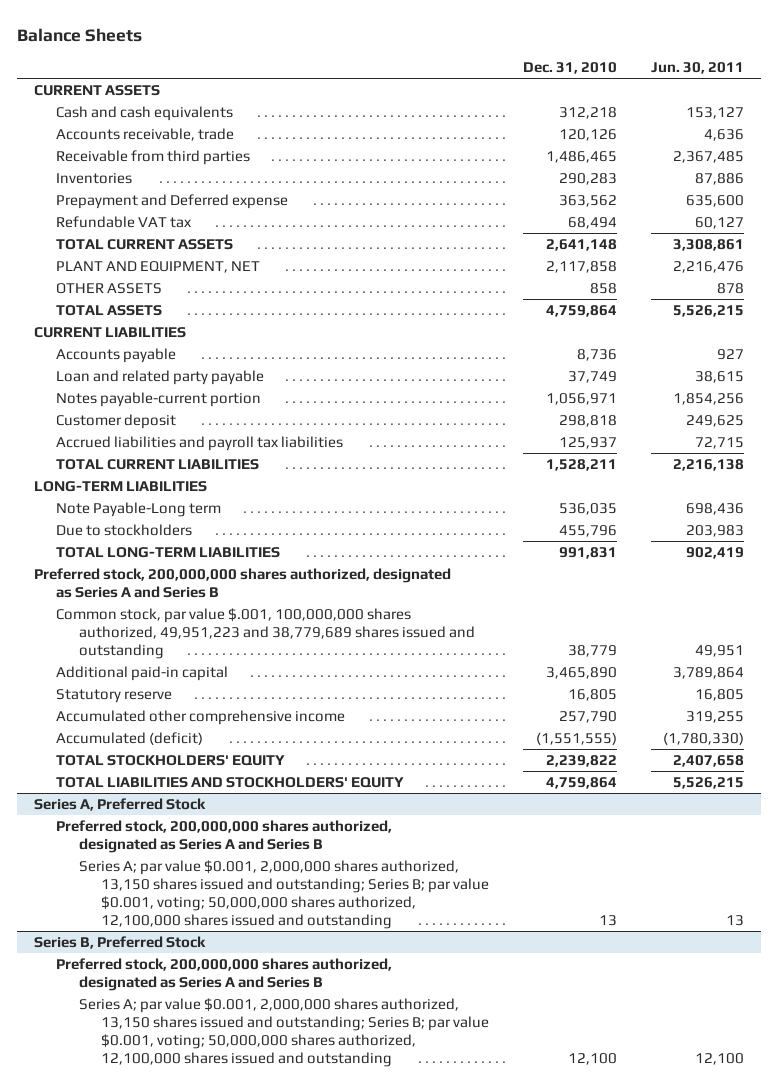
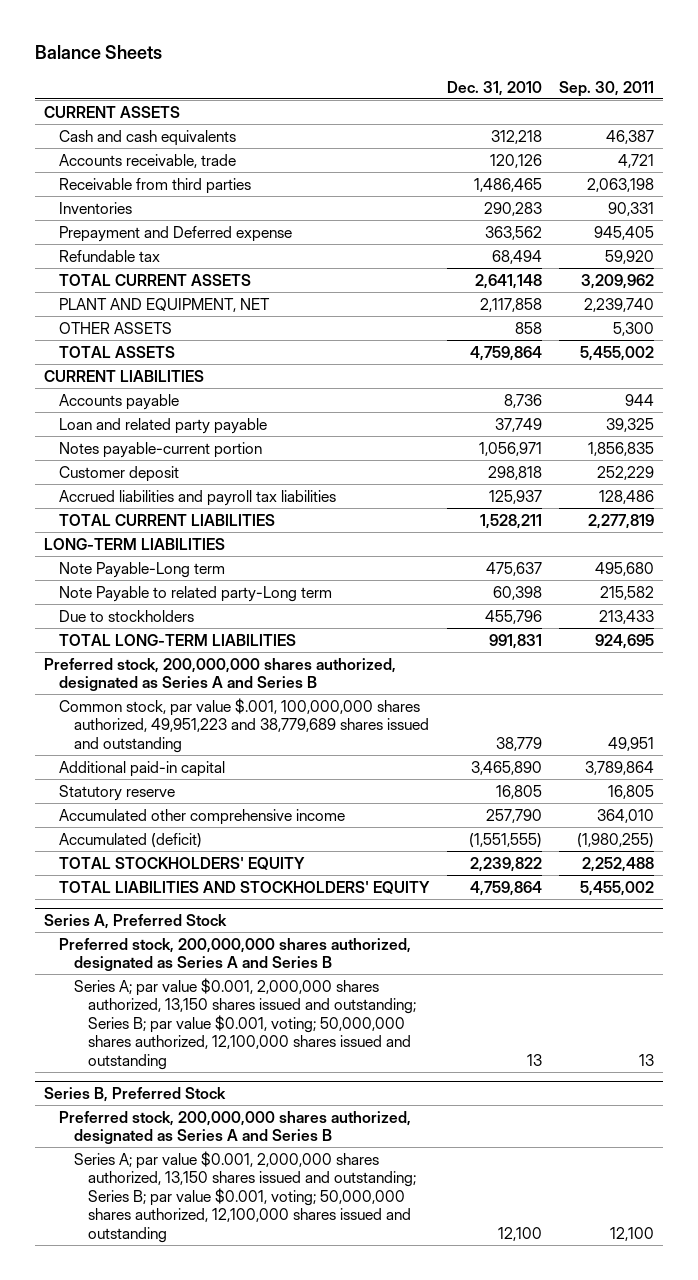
[651,61,745,74] Jun. 30, 2011 -> none
none -> [559,80,655,97] Sep. 30, 2011
[56,216,193,229] Refundable VAT tax -> [58,249,160,262] Refundable tax
[559,503,618,516] 536,035 -> [485,561,542,576] 475,637
none -> [58,585,332,602] Note Payable to related party-Long term

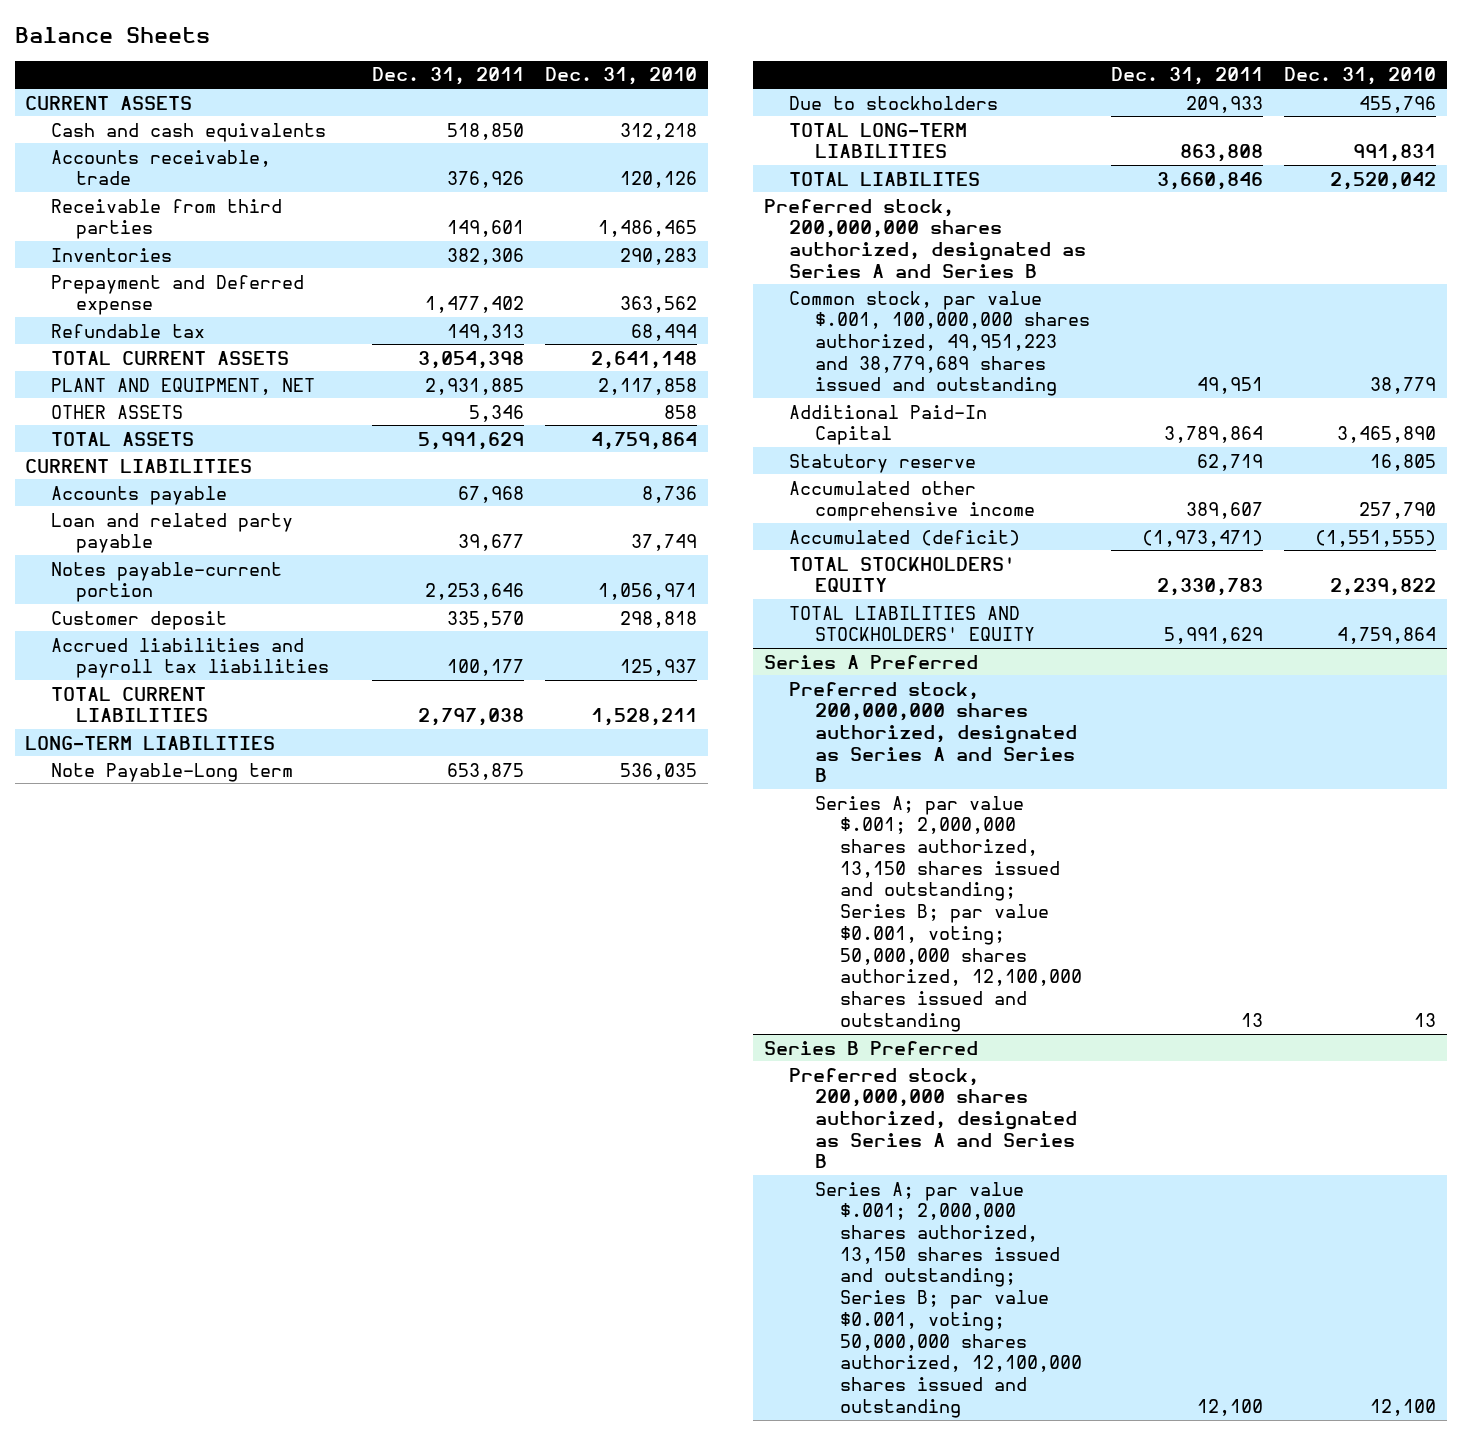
[559,80,655,97] Sep. 30, 2011 -> none
none -> [372,67,525,86] Dec. 31, 2011
[58,585,332,602] Note Payable to related party-Long term -> none
[485,561,542,576] 475,637 -> [620,762,698,780] 536,035
none -> [789,171,981,186] TOTAL LIABILITES
[58,760,225,777] Additional paid-in capital -> [789,404,988,446] Additional Paid-In Capital
[43,913,227,929] Series A, Preferred Stock -> [764,654,979,669] Series A Preferred
[73,977,417,1070] Series A; par value $0.001, 2,000,000 shares authorized, 13,150 shares issued and outstanding; Series B; par value $0.001, voting; 50,000,000 shares authorized, 12,100,000 shares issued and outstanding -> [814,795,1083,1032] Series A; par value $.001; 2,000,000 shares authorized, 13,150 shares issued and outstanding; Series B; par value $0.001, voting; 50,000,000 shares authorized, 12,100,000 shares issued and outstanding
[43,1086,226,1102] Series B, Preferred Stock -> [764,1040,979,1055] Series B Preferred
[73,1150,417,1243] Series A; par value $0.001, 2,000,000 shares authorized, 13,150 shares issued and outstanding; Series B; par value $0.001, voting; 50,000,000 shares authorized, 12,100,000 shares issued and outstanding -> [814,1181,1083,1418] Series A; par value $.001; 2,000,000 shares authorized, 13,150 shares issued and outstanding; Series B; par value $0.001, voting; 50,000,000 shares authorized, 12,100,000 shares issued and outstanding

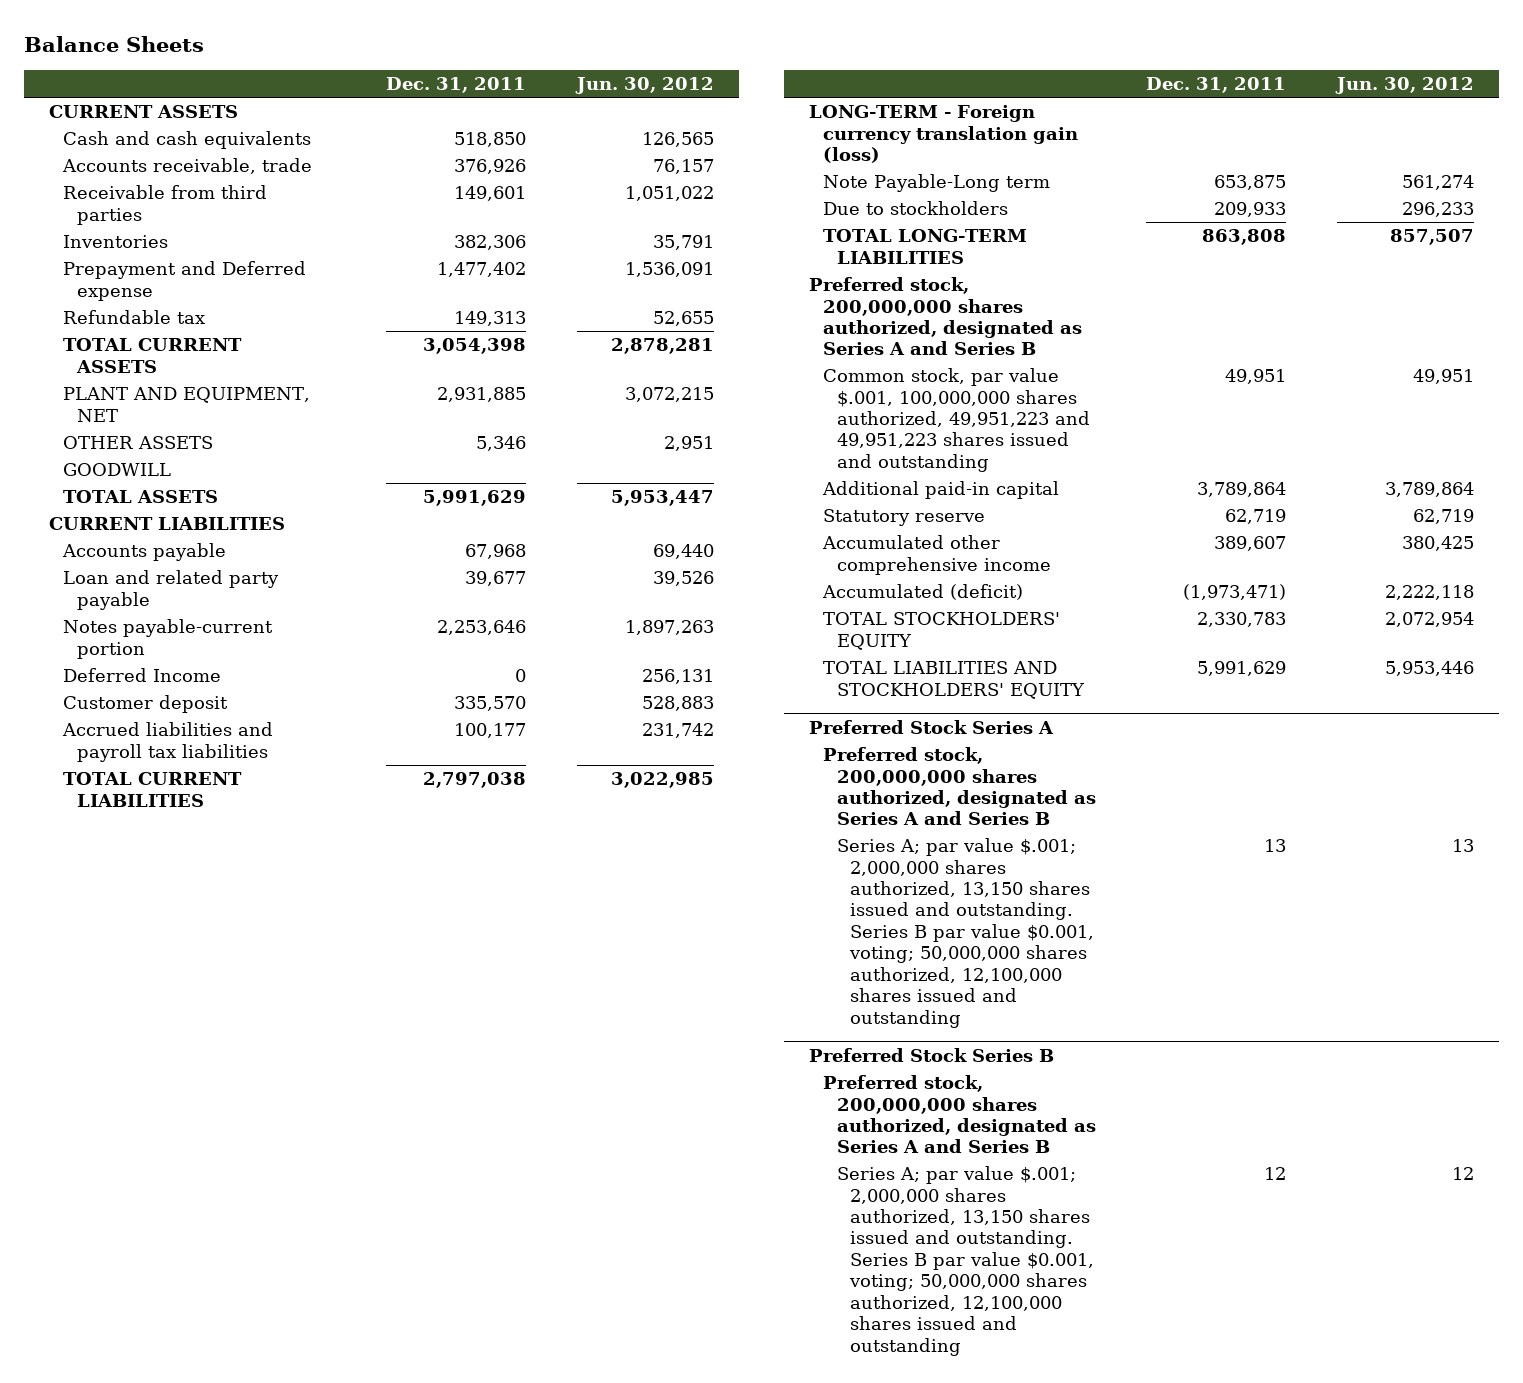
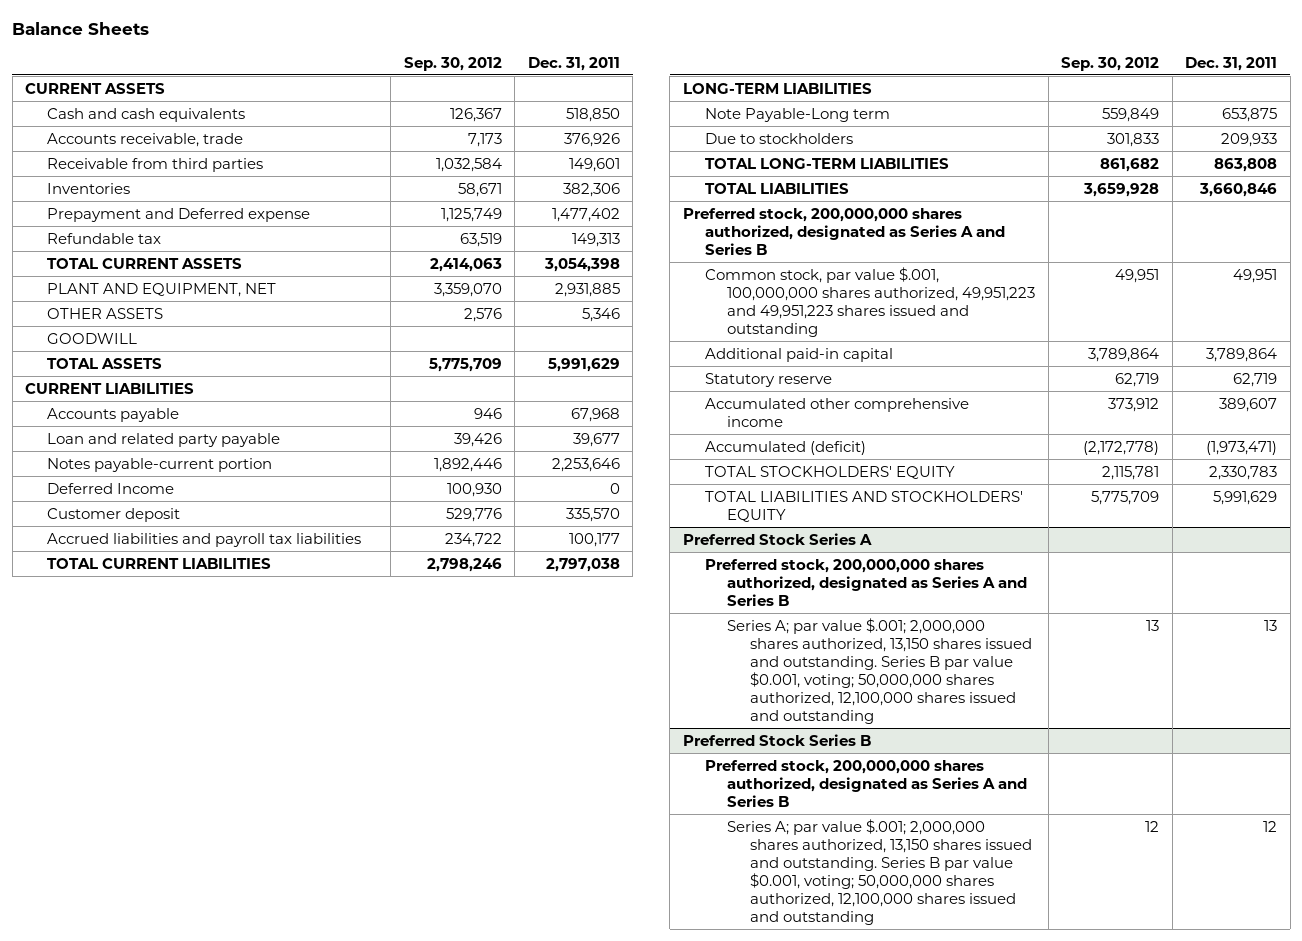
[574,76,714,94] Jun. 30, 2012 -> none
none -> [403,56,502,71] Sep. 30, 2012
[809,105,1078,163] LONG-TERM - Foreign currency translation gain (loss) -> [682,82,872,94] LONG-TERM LIABILITIES
none -> [705,182,850,194] TOTAL LIABILITIES

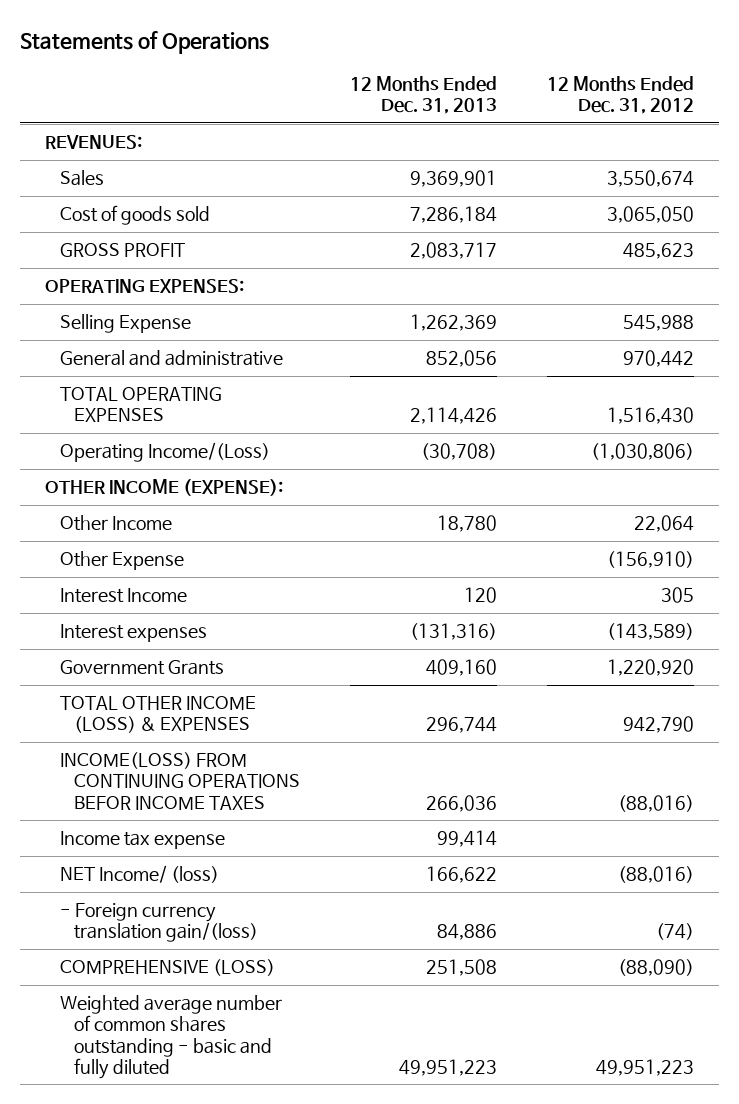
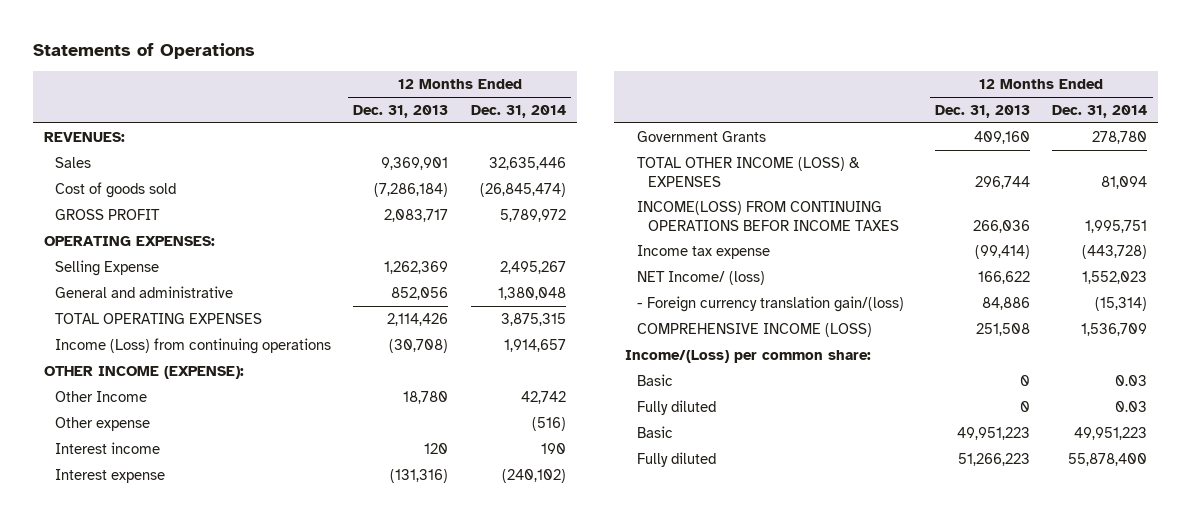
[547,76,695,115] 12 Months Ended Dec. 31, 2012 -> none
none -> [470,105,566,119] Dec. 31, 2014
[410,206,498,224] 7,286,184 -> [374,182,449,197] (7,286,184)
[59,442,270,463] Operating Income/(Loss) -> [55,337,332,354] Income (Loss) from continuing operations
[59,551,184,571] Other Expense -> [55,416,151,431] Other expense
[59,588,187,604] Interest Income -> [55,441,161,454] Interest income
[59,624,207,643] Interest expenses -> [55,468,166,483] Interest expense
[437,830,498,848] 99,414 -> [975,244,1031,259] (99,414)
[59,959,275,977] COMPREHENSIVE (LOSS) -> [636,322,872,337] COMPREHENSIVE INCOME (LOSS)
none -> [625,349,872,363] Income/(Loss) per common share:
none -> [636,373,673,386] Basic
none -> [636,399,716,415] Fully diluted
[59,995,282,1079] Weighted average number of common shares outstanding - basic and fully diluted -> [636,425,673,438] Basic
none -> [636,451,716,467] Fully diluted

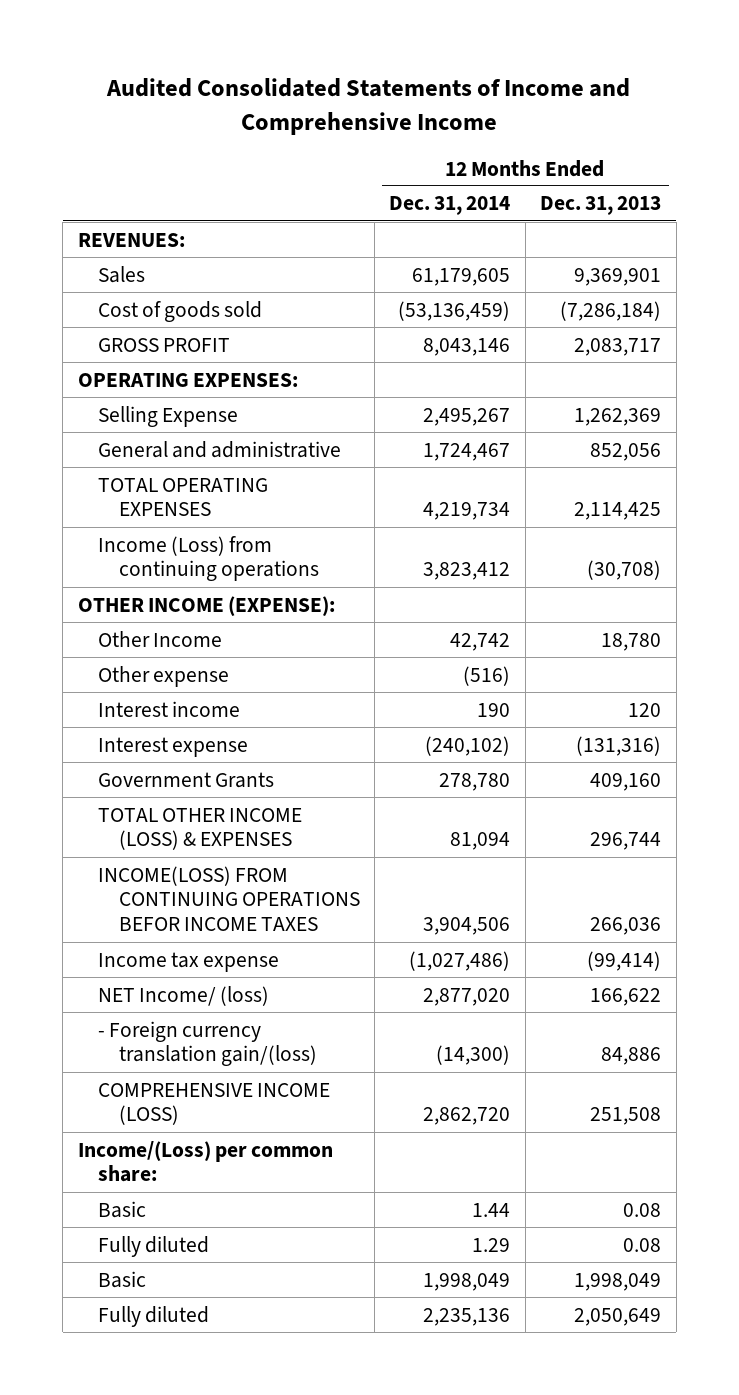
[32,43,255,60] Statements of Operations -> [106,78,631,135] Audited Consolidated Statements of Income and Comprehensive Income
[488,156,566,170] 32,635,446 -> [412,267,511,286] 61,179,605
[479,182,566,197] (26,845,474) -> [398,300,511,321] (53,136,459)
[499,208,566,222] 5,789,972 -> [423,337,511,356] 8,043,146
[497,286,566,300] 1,380,048 -> [423,442,511,461] 1,724,467
[387,312,449,326] 2,114,426 -> [574,502,662,521] 2,114,425
[500,312,566,326] 3,875,315 -> [423,502,511,521] 4,219,734
[503,338,566,352] 1,914,657 -> [423,562,511,581] 3,823,412
[1085,219,1148,233] 1,995,751 -> [423,917,511,936] 3,904,506
[1082,244,1148,259] (443,728) -> [409,950,511,971] (1,027,486)
[1082,270,1148,284] 1,552,023 -> [423,987,511,1006] 2,877,020
[1095,296,1148,311] (15,314) -> [436,1045,511,1066] (14,300)
[1081,322,1148,336] 1,536,709 -> [423,1107,511,1126] 2,862,720
[1020,374,1031,386] 0 -> [623,1202,662,1217] 0.08
[1115,374,1148,386] 0.03 -> [472,1202,511,1217] 1.44
[1020,400,1031,412] 0 -> [623,1237,662,1252] 0.08
[1115,400,1148,412] 0.03 -> [472,1237,511,1252] 1.29
[957,426,1031,440] 49,951,223 -> [574,1272,662,1291] 1,998,049
[1074,426,1148,440] 49,951,223 -> [423,1272,511,1291] 1,998,049
[958,452,1031,466] 51,266,223 -> [574,1307,662,1326] 2,050,649
[1068,452,1148,466] 55,878,400 -> [423,1307,511,1326] 2,235,136

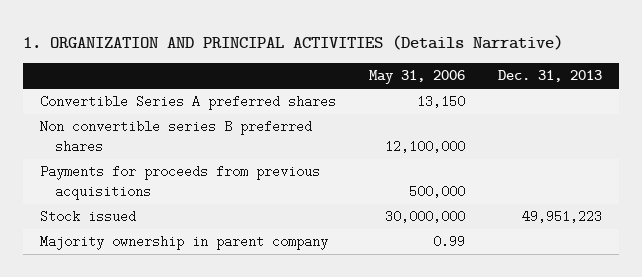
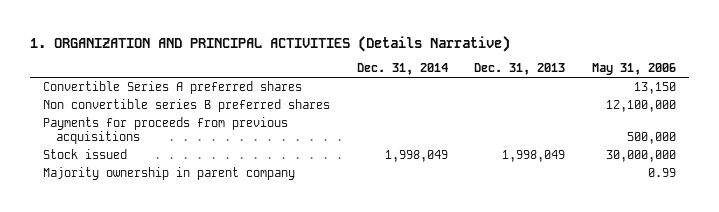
none -> [356,63,448,76] Dec. 31, 2014
[522,210,603,224] 49,951,223 -> [502,149,566,162] 1,998,049

